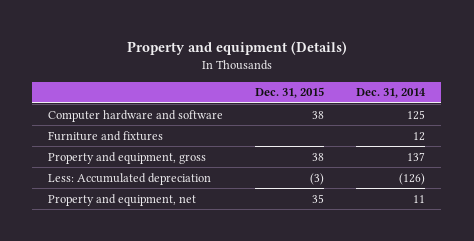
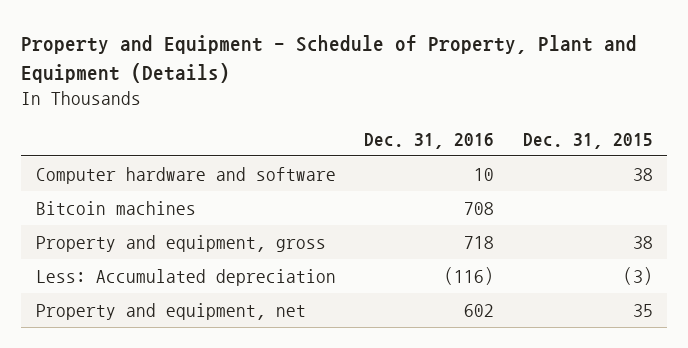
[126,40,347,55] Property and equipment (Details) -> [21,35,638,83] Property and Equipment - Schedule of Property, Plant and Equipment (Details)
[356,88,427,99] Dec. 31, 2014 -> none
none -> [364,132,495,149] Dec. 31, 2016
[48,130,164,141] Furniture and fixtures -> [35,200,196,215] Bitcoin machines

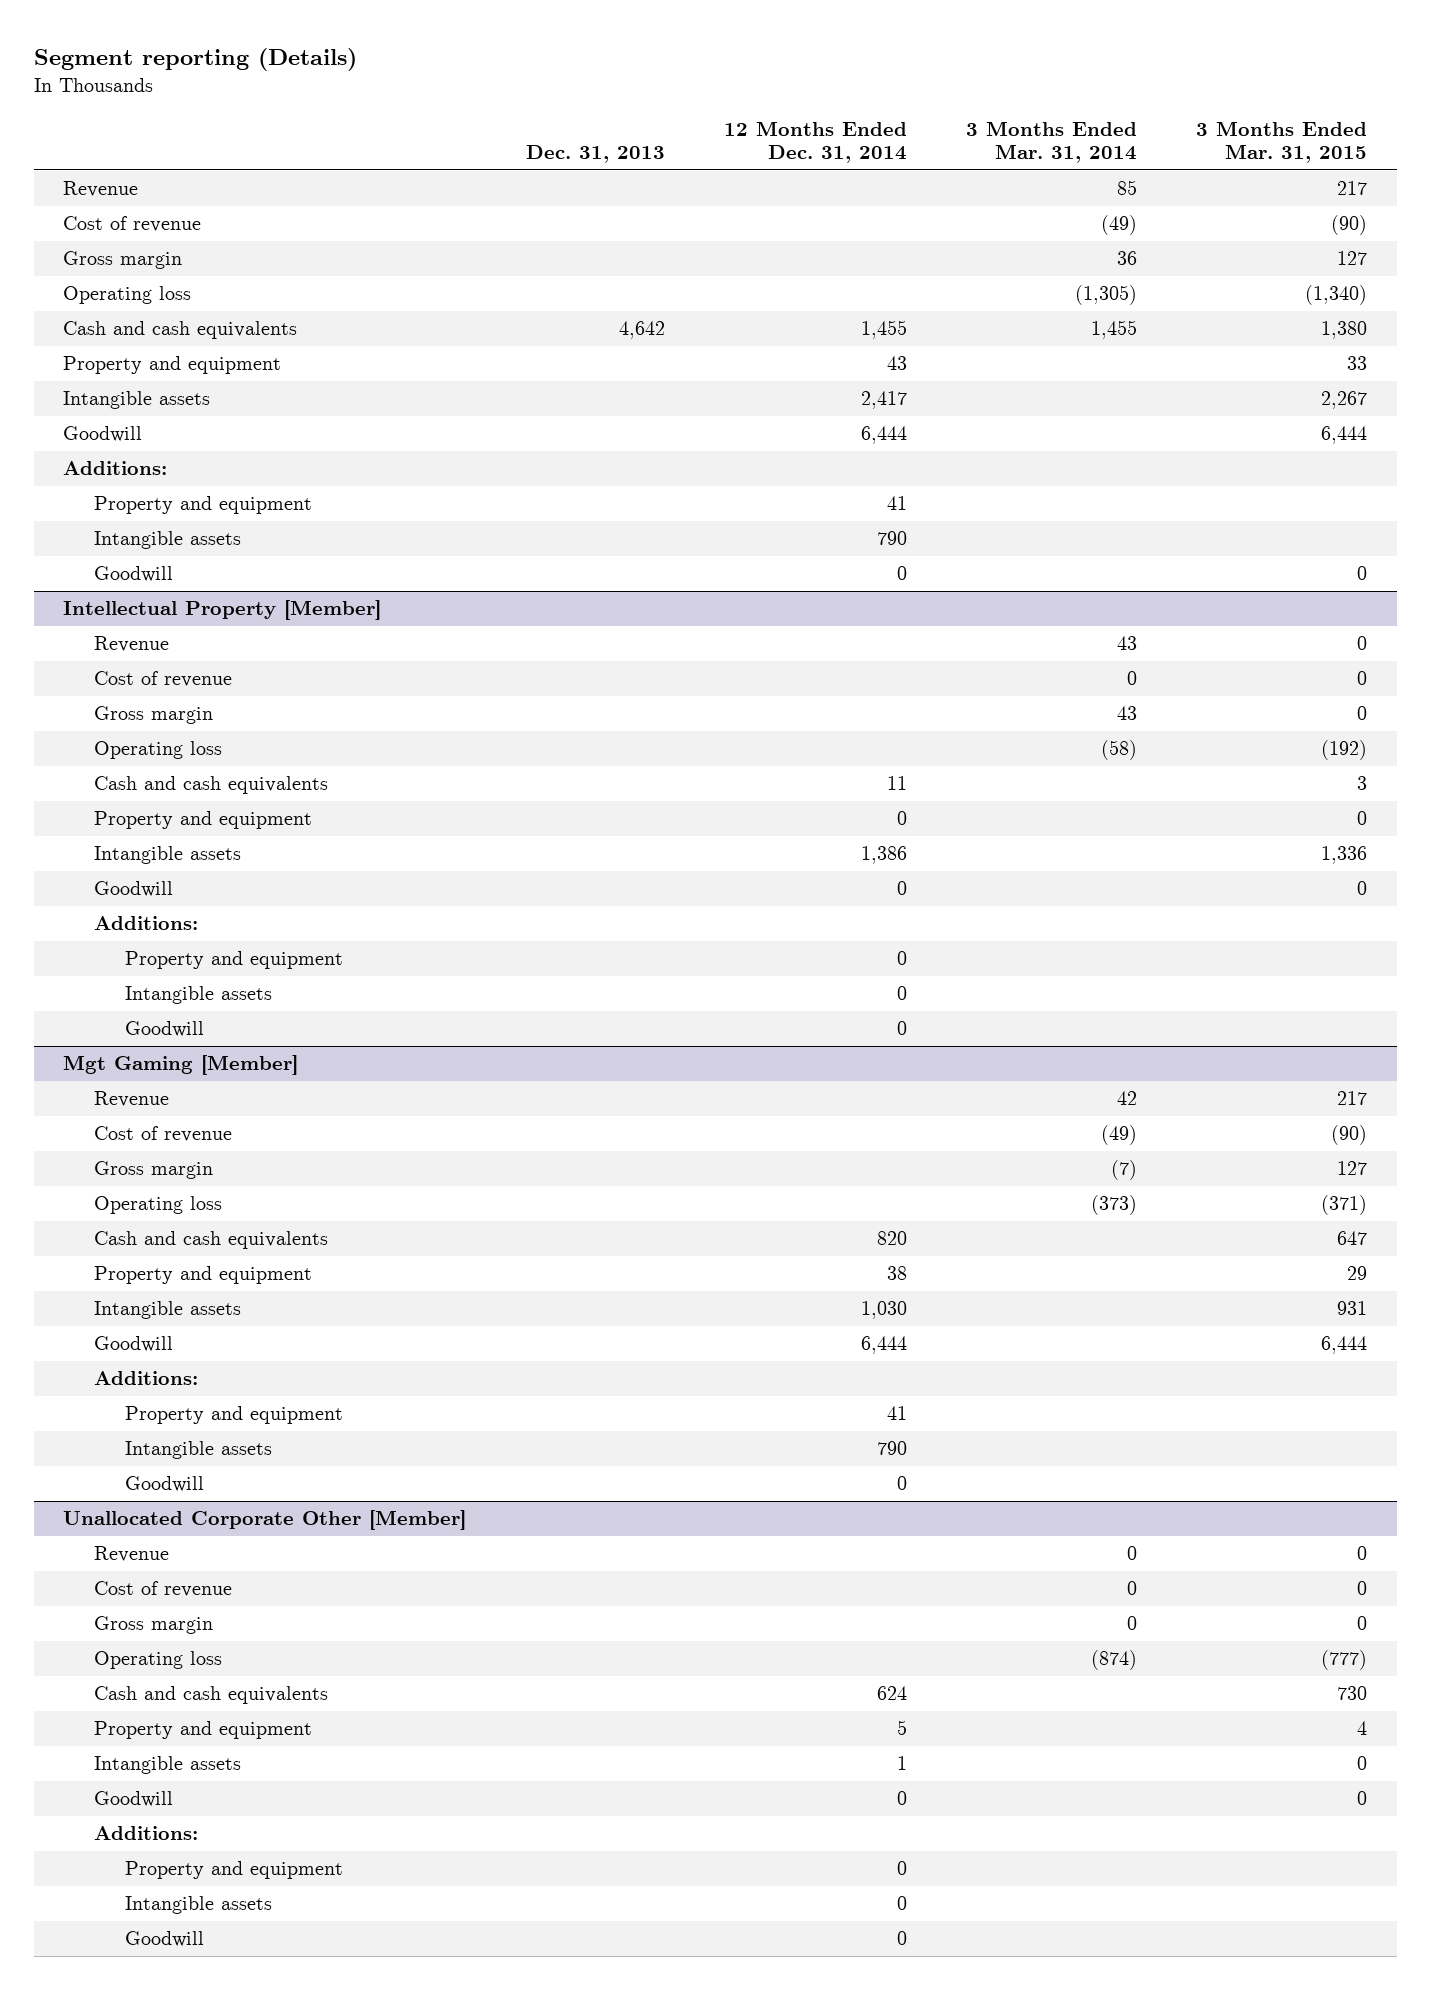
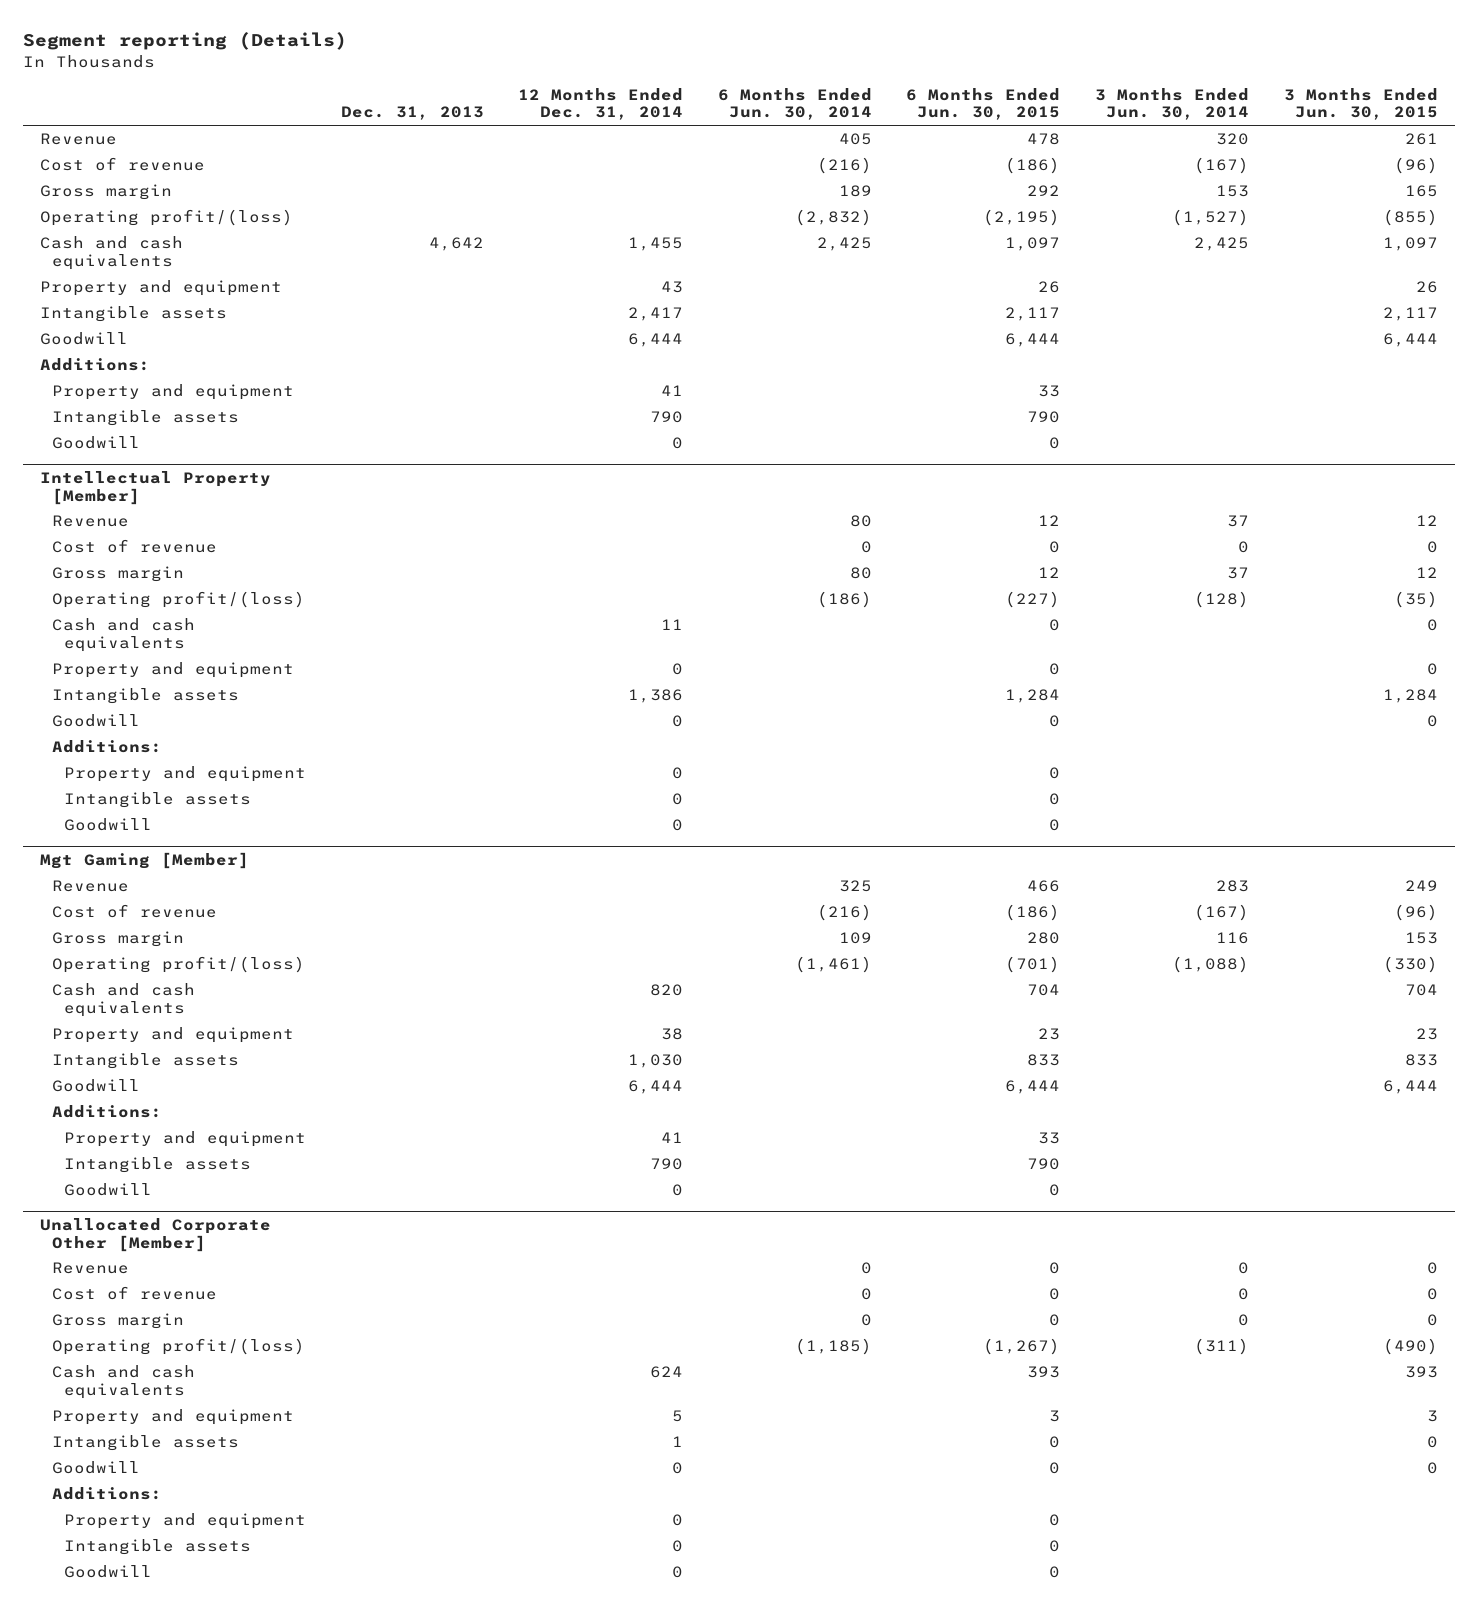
[965,120,1137,164] 3 Months Ended Mar. 31, 2014 -> none
[1195,120,1367,164] 3 Months Ended Mar. 31, 2015 -> none
none -> [717,87,872,121] 6 Months Ended Jun. 30, 2014
none -> [906,87,1061,121] 6 Months Ended Jun. 30, 2015
none -> [1094,87,1249,121] 3 Months Ended Jun. 30, 2014
none -> [1283,87,1438,121] 3 Months Ended Jun. 30, 2015
[63,286,192,305] Operating loss -> [40,209,294,227] Operating profit/(loss)
[94,741,223,760] Operating loss -> [52,591,306,609] Operating profit/(loss)
[94,1196,223,1215] Operating loss -> [52,956,306,974] Operating profit/(loss)
[94,1651,223,1670] Operating loss -> [52,1338,306,1356] Operating profit/(loss)

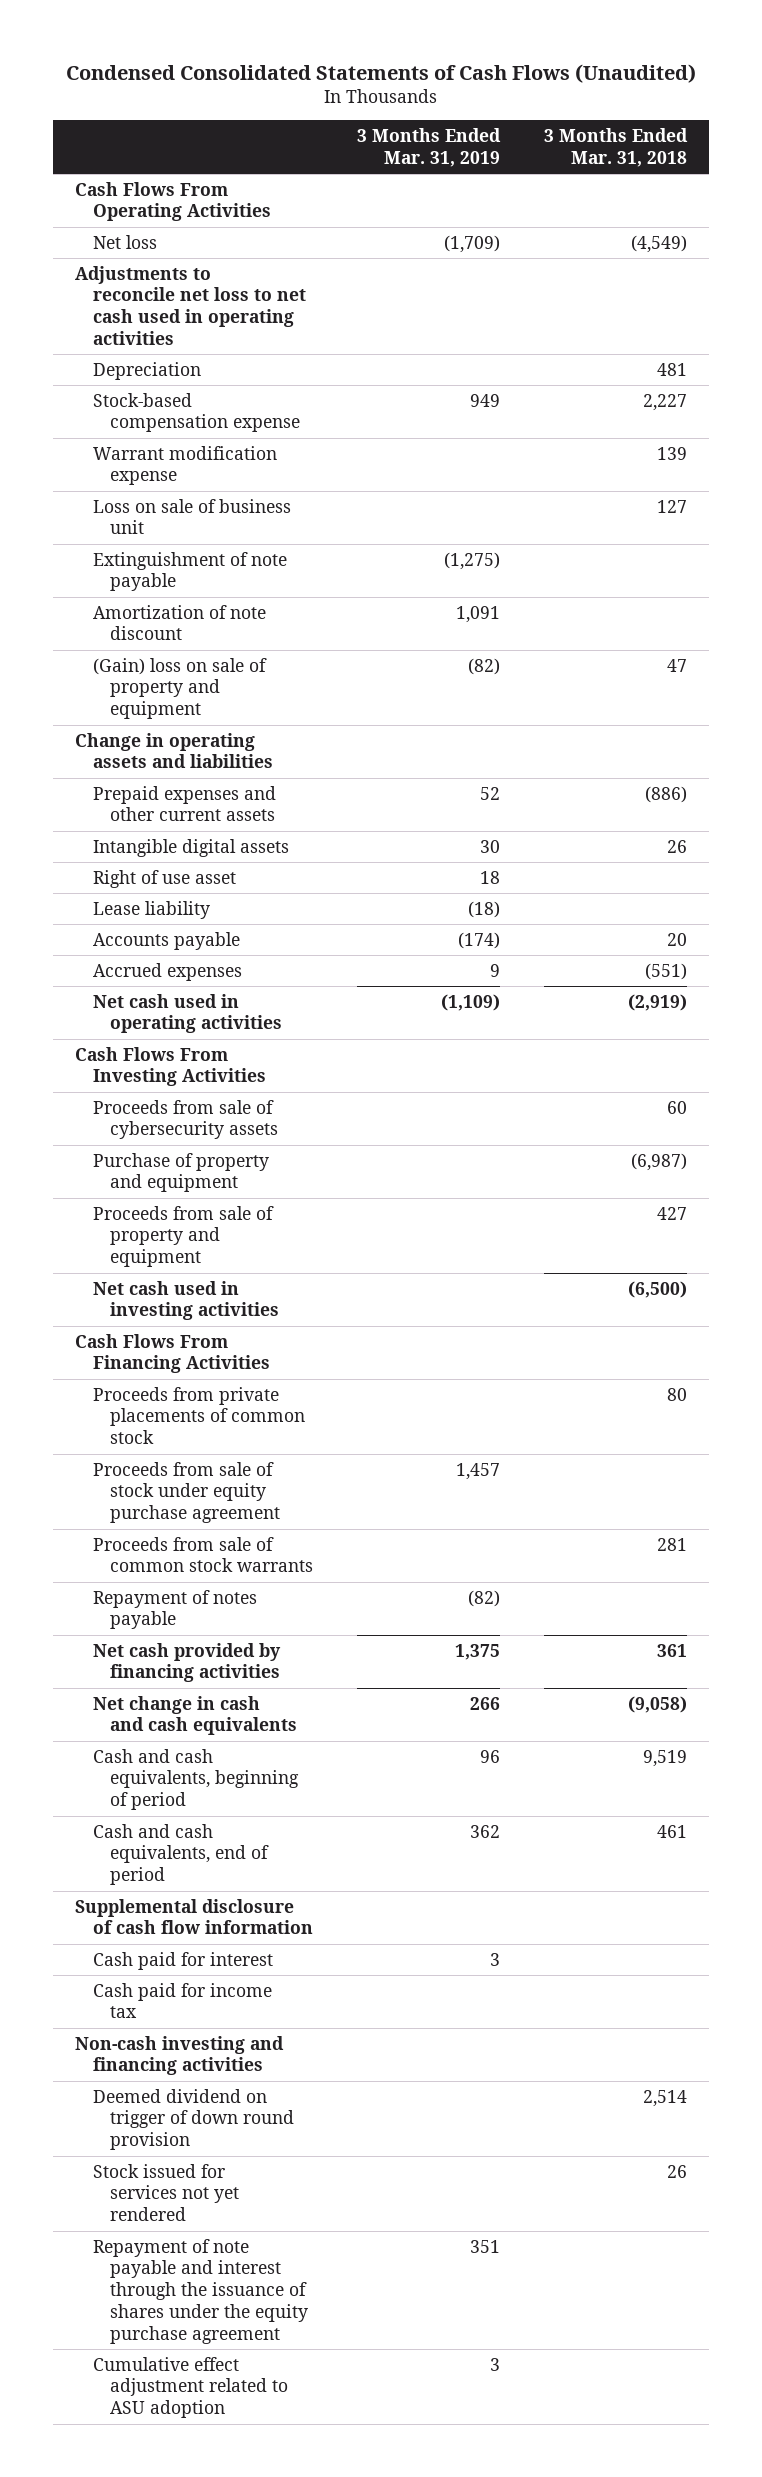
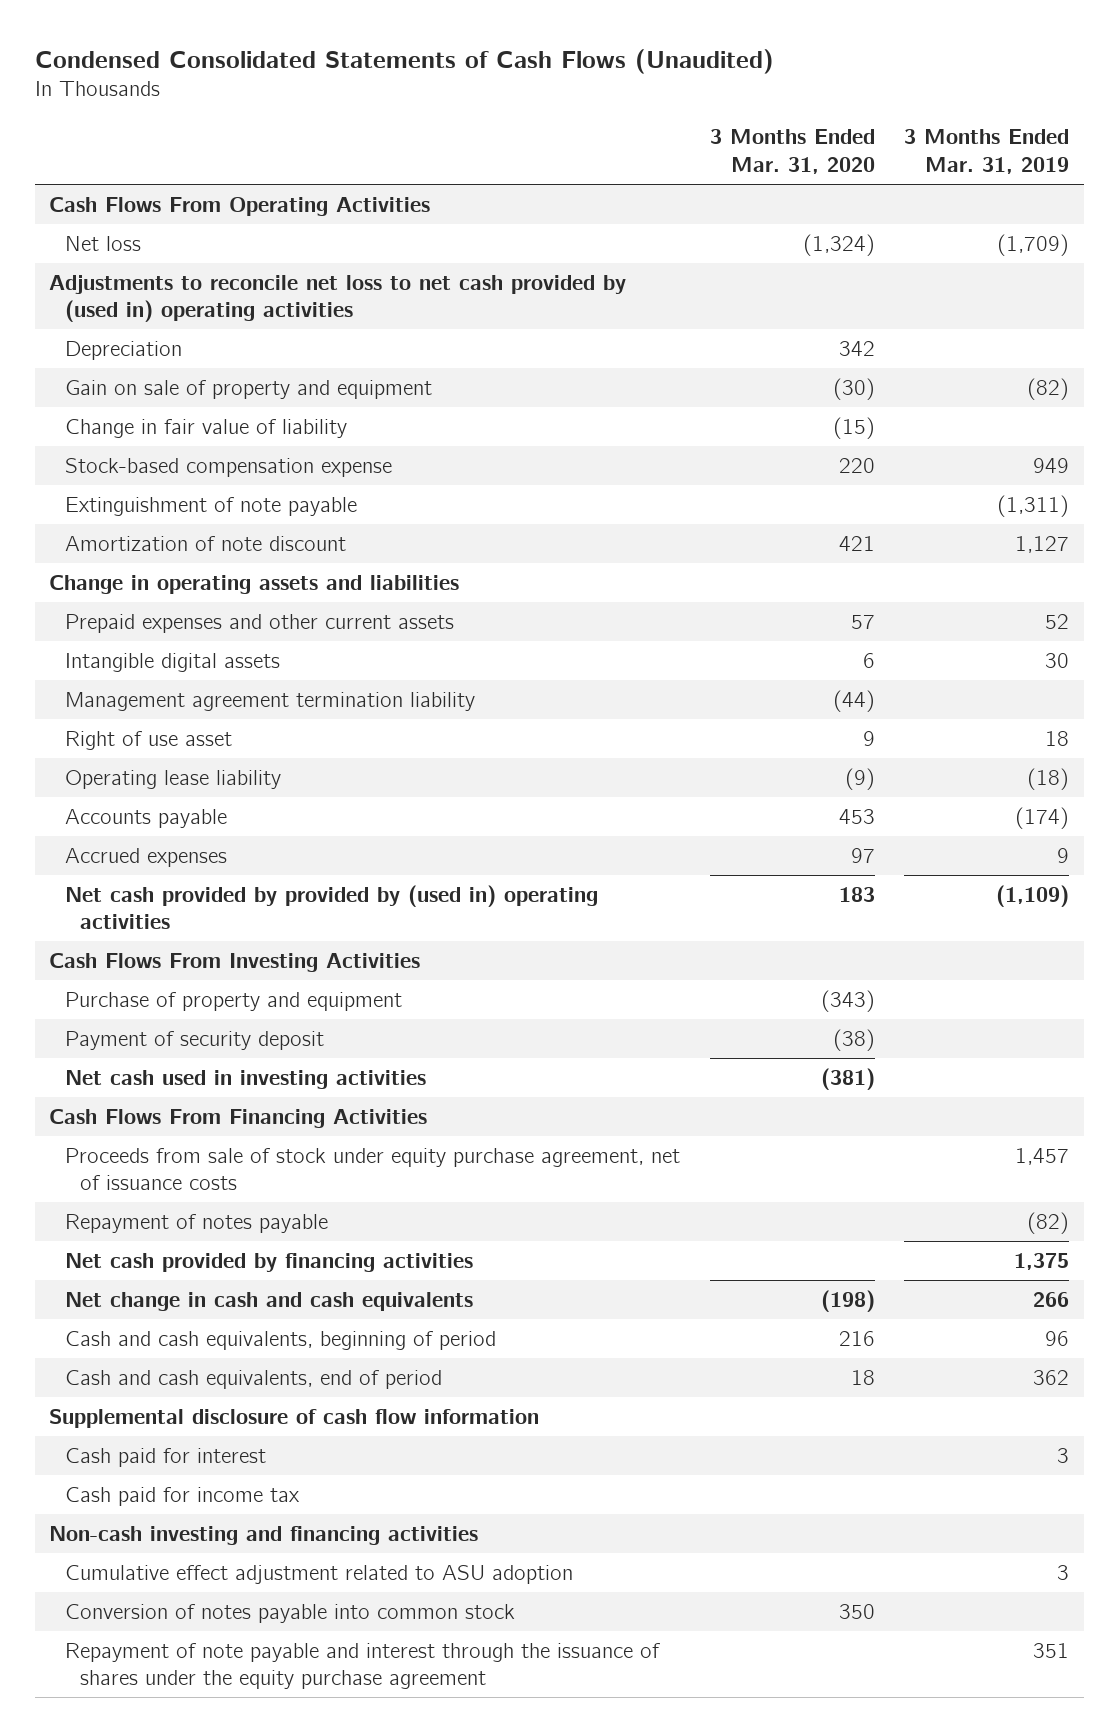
[544,127,689,167] 3 Months Ended Mar. 31, 2018 -> none
none -> [709,129,875,175] 3 Months Ended Mar. 31, 2020
[74,265,306,345] Adjustments to reconcile net loss to net cash used in operating activities -> [49,274,627,323] Adjustments to reconcile net loss to net cash provided by (used in) operating activities
none -> [64,379,432,399] Gain on sale of property and equipment
none -> [64,418,347,438] Change in fair value of liability
[92,445,277,486] Warrant modification expense -> none
[92,498,291,535] Loss on sale of business unit -> none
[92,657,267,720] (Gain) loss on sale of property and equipment -> none
[444,551,501,570] (1,275) -> [997,494,1070,517] (1,311)
[456,605,501,623] 1,091 -> [1015,535,1070,553] 1,127
none -> [64,691,475,711] Management agreement termination liability
[92,900,210,919] Lease liability -> [64,769,281,789] Operating lease liability
[92,993,283,1034] Net cash used in operating activities -> [64,884,598,930] Net cash provided by provided by (used in) operating activities
[92,1099,279,1140] Proceeds from sale of cybersecurity assets -> none
[92,1205,274,1268] Proceeds from sale of property and equipment -> none
none -> [64,1030,324,1050] Payment of security deposit
[92,1386,306,1445] Proceeds from private placements of common stock -> none
[92,1536,314,1573] Proceeds from sale of common stock warrants -> none
[92,1461,281,1524] Proceeds from sale of stock under equity purchase agreement -> [64,1147,680,1191] Proceeds from sale of stock under equity purchase agreement, net of issuance costs
[92,2088,295,2151] Deemed dividend on trigger of down round provision -> none
[92,2163,240,2222] Stock issued for services not yet rendered -> none
none -> [64,1603,515,1623] Conversion of notes payable into common stock
[92,2238,309,2344] Repayment of note payable and interest through the issuance of shares under the equity purchase agreement -> [64,1642,660,1690] Repayment of note payable and interest through the issuance of shares under the equity purchase agreement

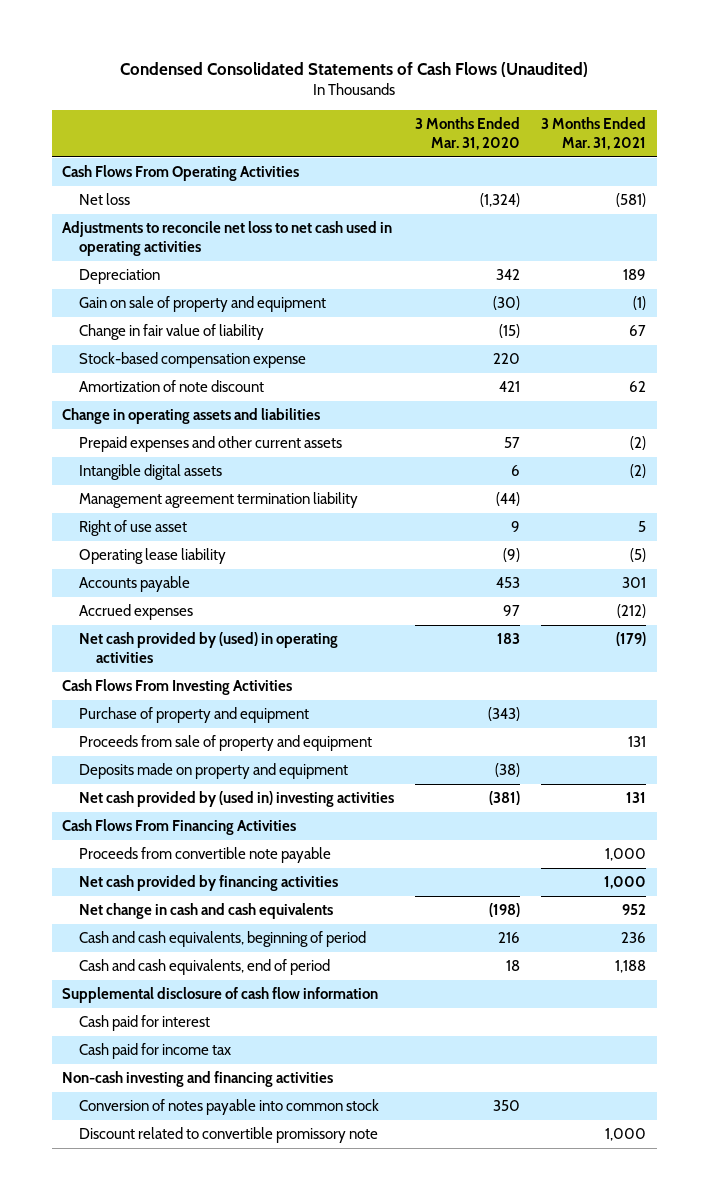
[904,129,1070,175] 3 Months Ended Mar. 31, 2019 -> none
none -> [541,117,647,150] 3 Months Ended Mar. 31, 2021
[49,274,627,323] Adjustments to reconcile net loss to net cash provided by (used in) operating activities -> [62,221,393,256] Adjustments to reconcile net loss to net cash used in operating activities
[64,496,357,516] Extinguishment of note payable -> none
[64,884,598,930] Net cash provided by provided by (used in) operating activities -> [79,632,339,663] Net cash provided by (used) in operating activities
[64,1030,324,1050] Payment of security deposit -> none
none -> [79,735,373,752] Proceeds from sale of property and equipment
none -> [79,763,349,780] Deposits made on property and equipment
[64,1069,426,1089] Net cash used in investing activities -> [79,791,395,808] Net cash provided by (used in) investing activities
[64,1147,680,1191] Proceeds from sale of stock under equity purchase agreement, net of issuance costs -> none
[64,1213,328,1233] Repayment of notes payable -> none
none -> [79,847,332,864] Proceeds from convertible note payable
[64,1564,573,1584] Cumulative effect adjustment related to ASU adoption -> none
[64,1642,660,1690] Repayment of note payable and interest through the issuance of shares under the equity purchase agreement -> none
none -> [79,1127,379,1144] Discount related to convertible promissory note

